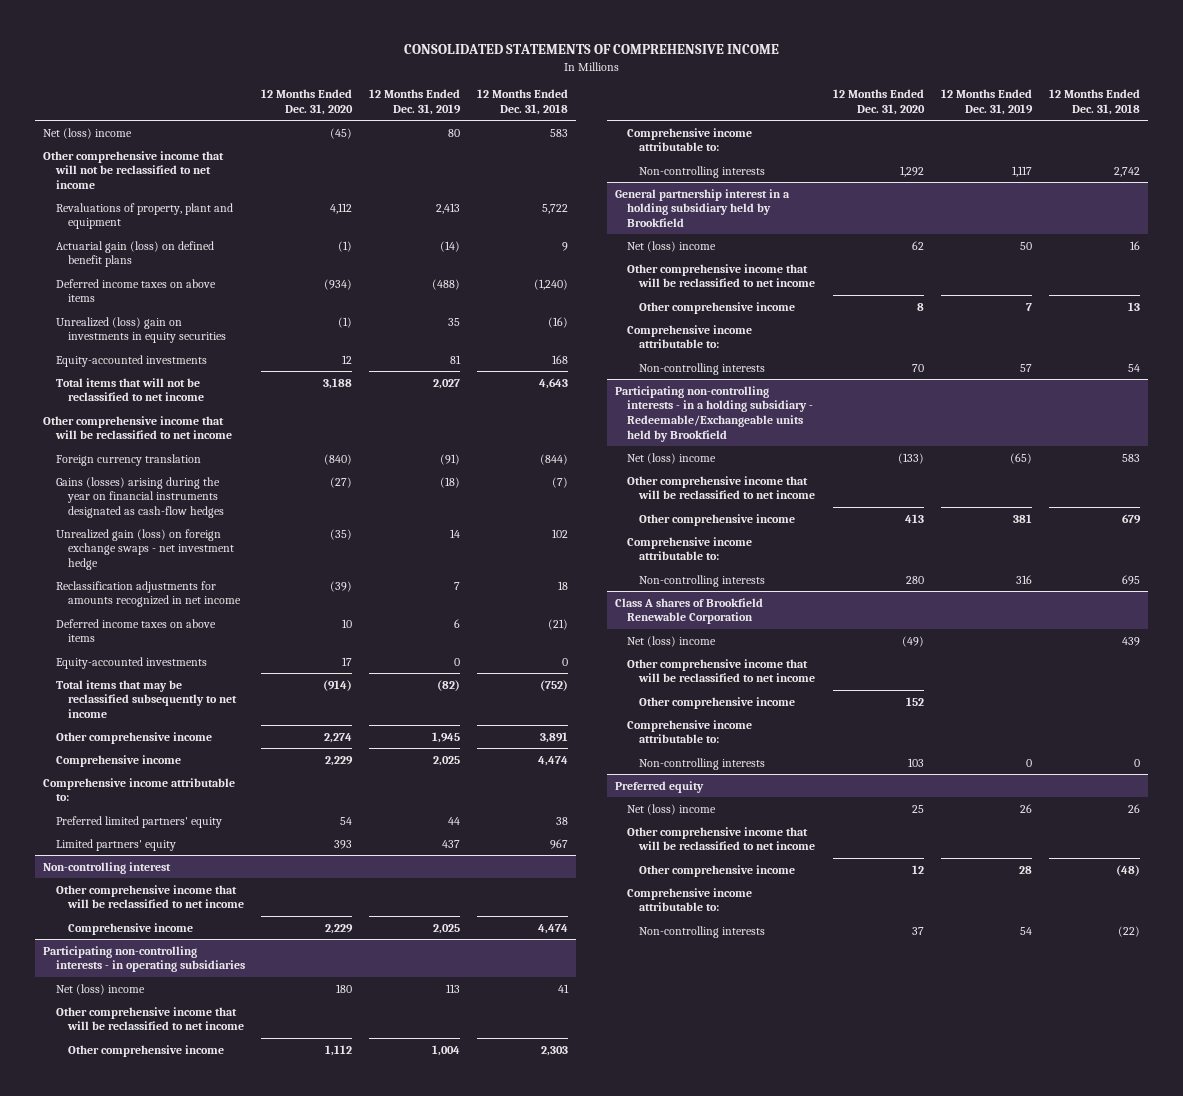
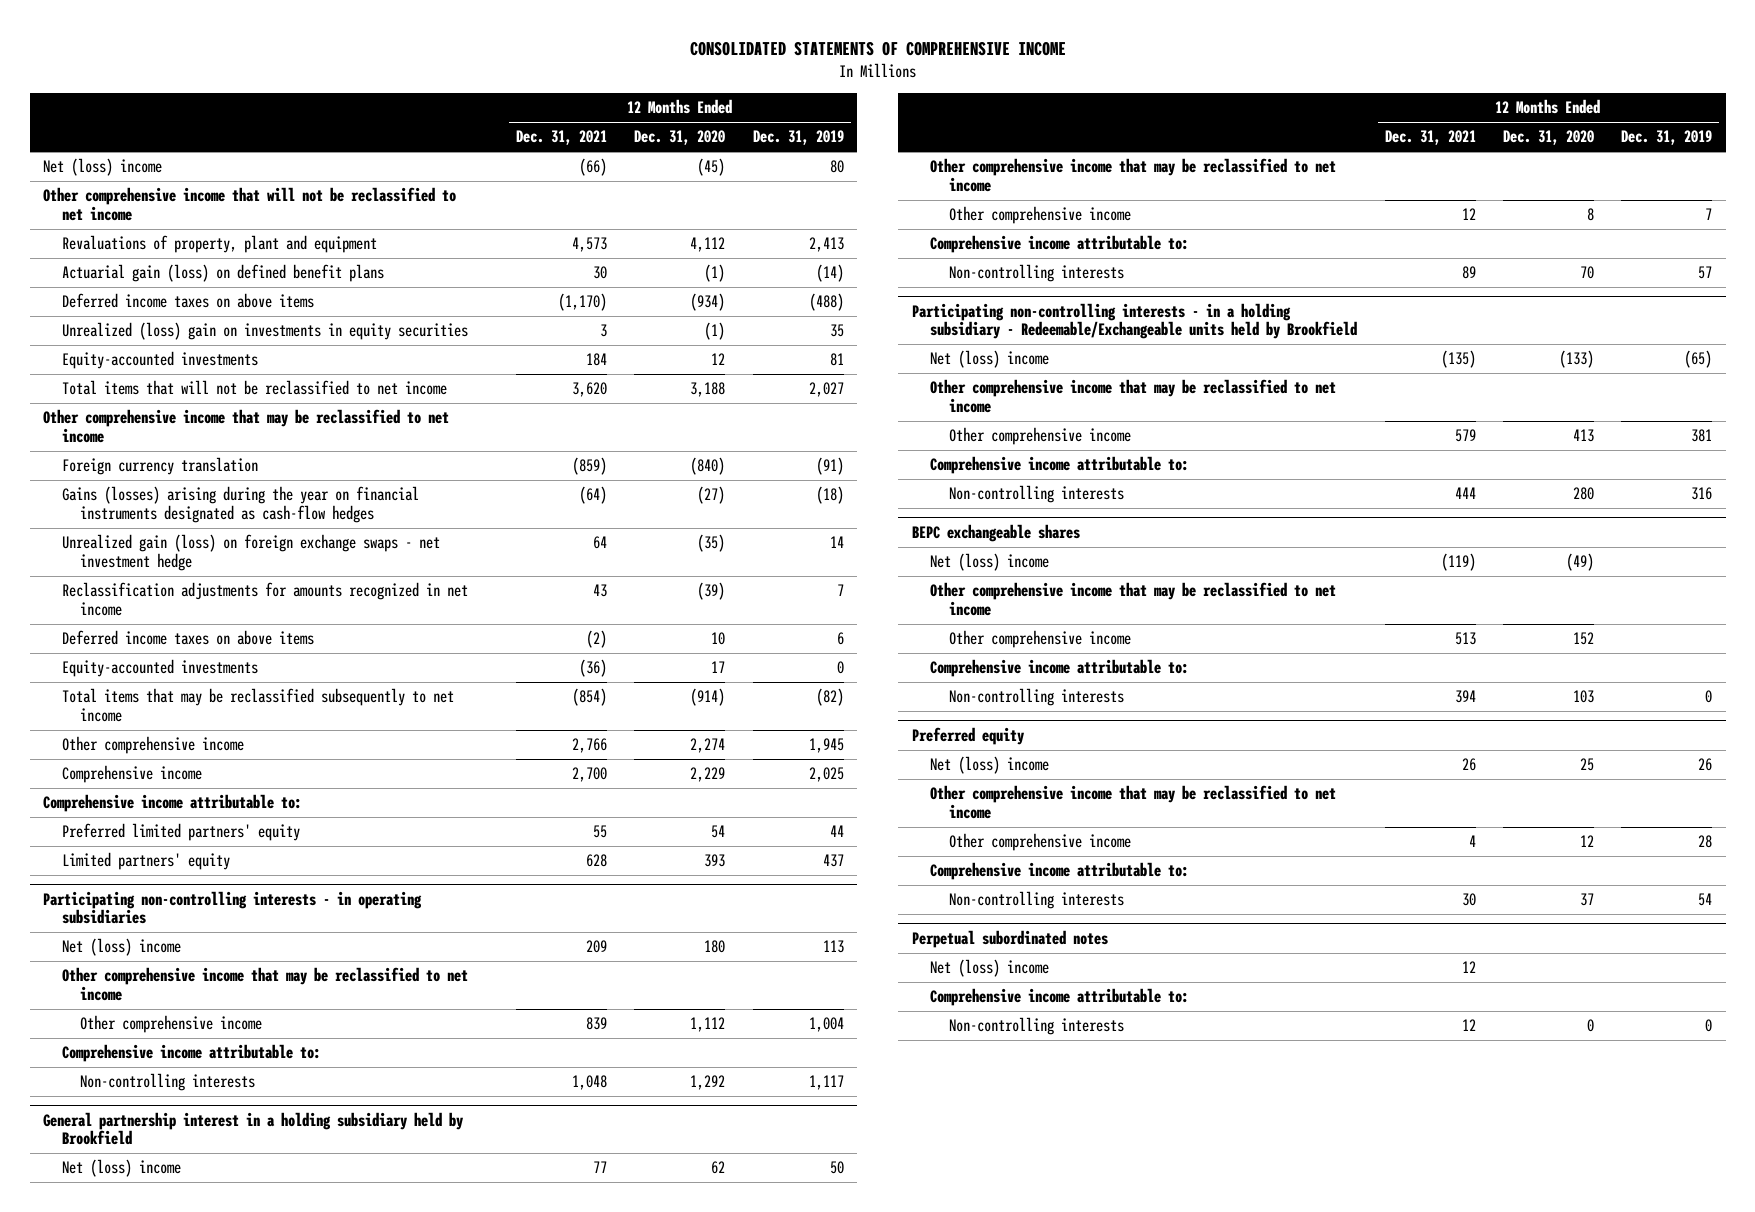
[476,89,568,116] 12 Months Ended Dec. 31, 2018 -> none
none -> [516,130,608,146] Dec. 31, 2021
[43,415,232,440] Other comprehensive income that will be reclassified to net income -> [43,409,450,444] Other comprehensive income that may be reclassified to net income
[43,861,172,874] Non-controlling interest -> none
[55,884,244,909] Other comprehensive income that will be reclassified to net income -> none
[67,922,193,935] Comprehensive income -> none
[55,1006,244,1031] Other comprehensive income that will be reclassified to net income -> [61,967,468,1002] Other comprehensive income that may be reclassified to net income
[627,263,816,288] Other comprehensive income that will be reclassified to net income -> [930,158,1337,193] Other comprehensive income that may be reclassified to net income
[627,475,816,500] Other comprehensive income that will be reclassified to net income -> [930,379,1337,414] Other comprehensive income that may be reclassified to net income
[615,597,764,625] Class A shares of Brookfield Renewable Corporation -> none
none -> [911,523,1080,542] BEPC exchangeable shares
[627,658,816,683] Other comprehensive income that will be reclassified to net income -> [930,582,1337,617] Other comprehensive income that may be reclassified to net income
[627,826,816,851] Other comprehensive income that will be reclassified to net income -> [930,785,1337,820] Other comprehensive income that may be reclassified to net income
none -> [911,929,1108,948] Perpetual subordinated notes
none -> [930,959,1050,978] Net (loss) income
none -> [930,988,1190,1007] Comprehensive income attributable to:
none -> [948,1017,1124,1036] Non-controlling interests

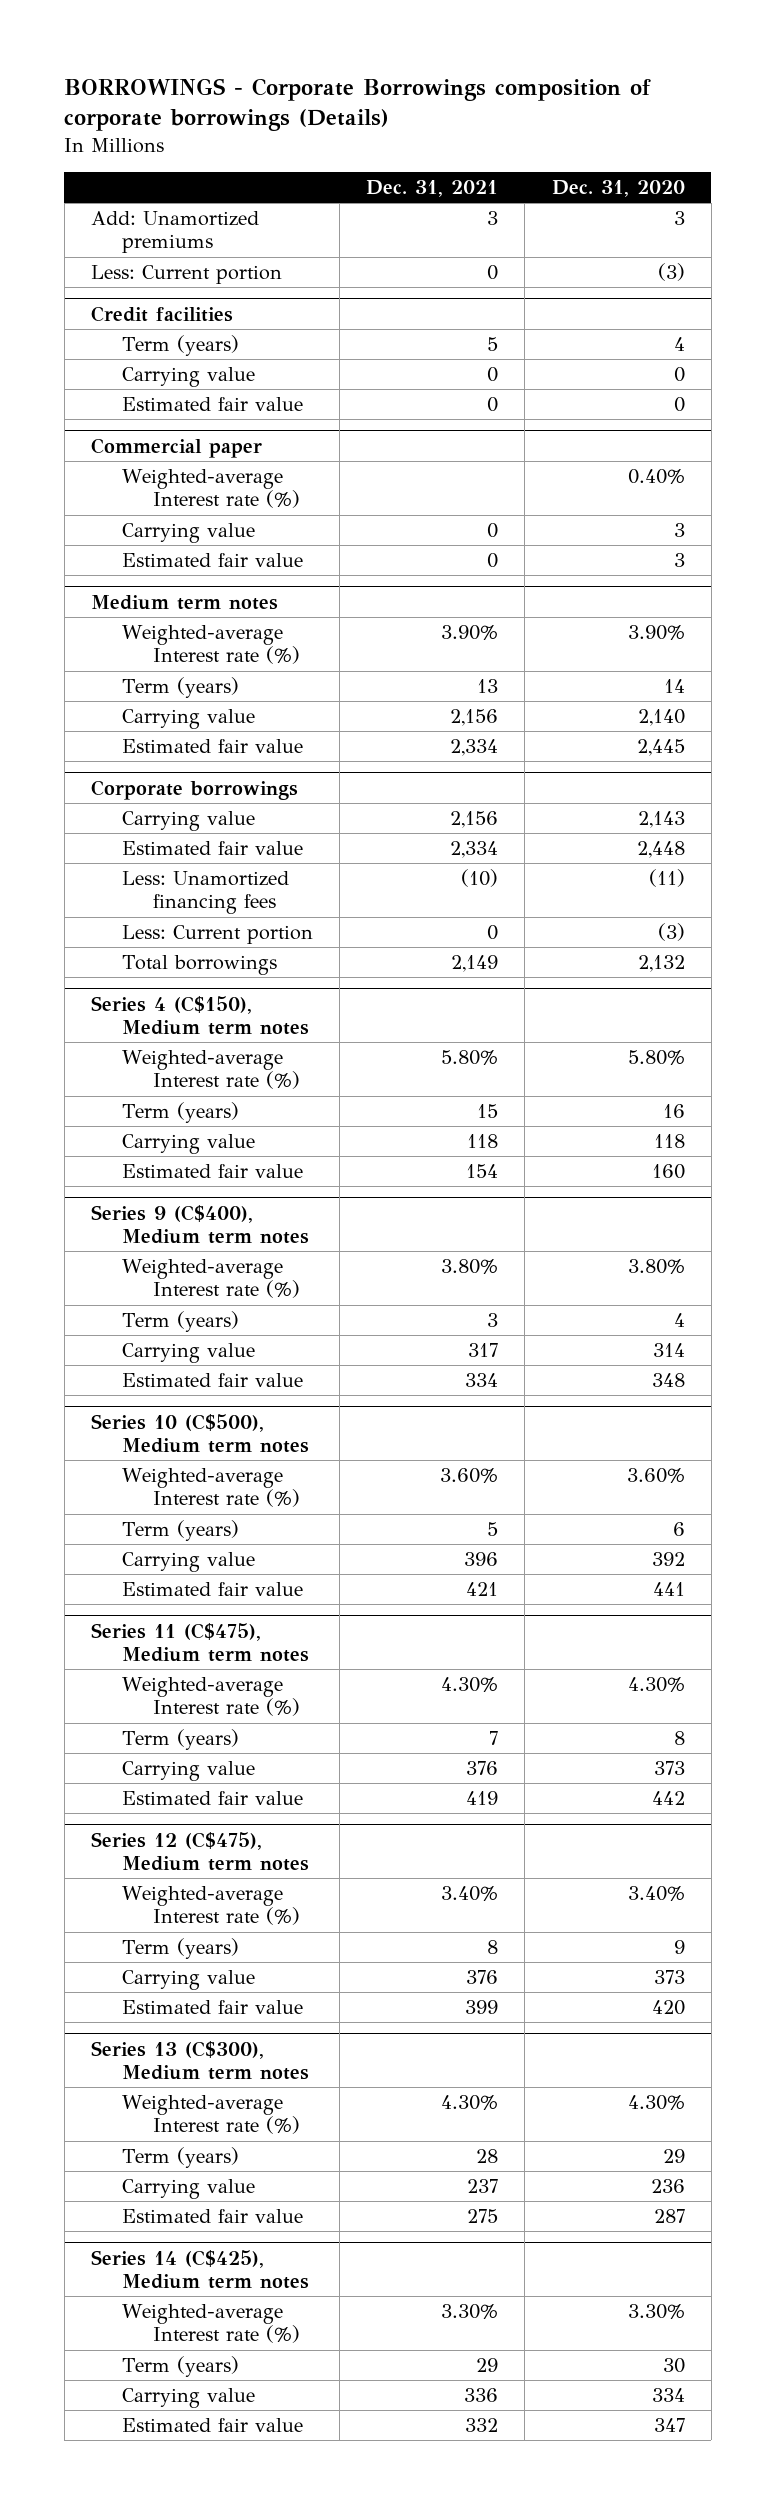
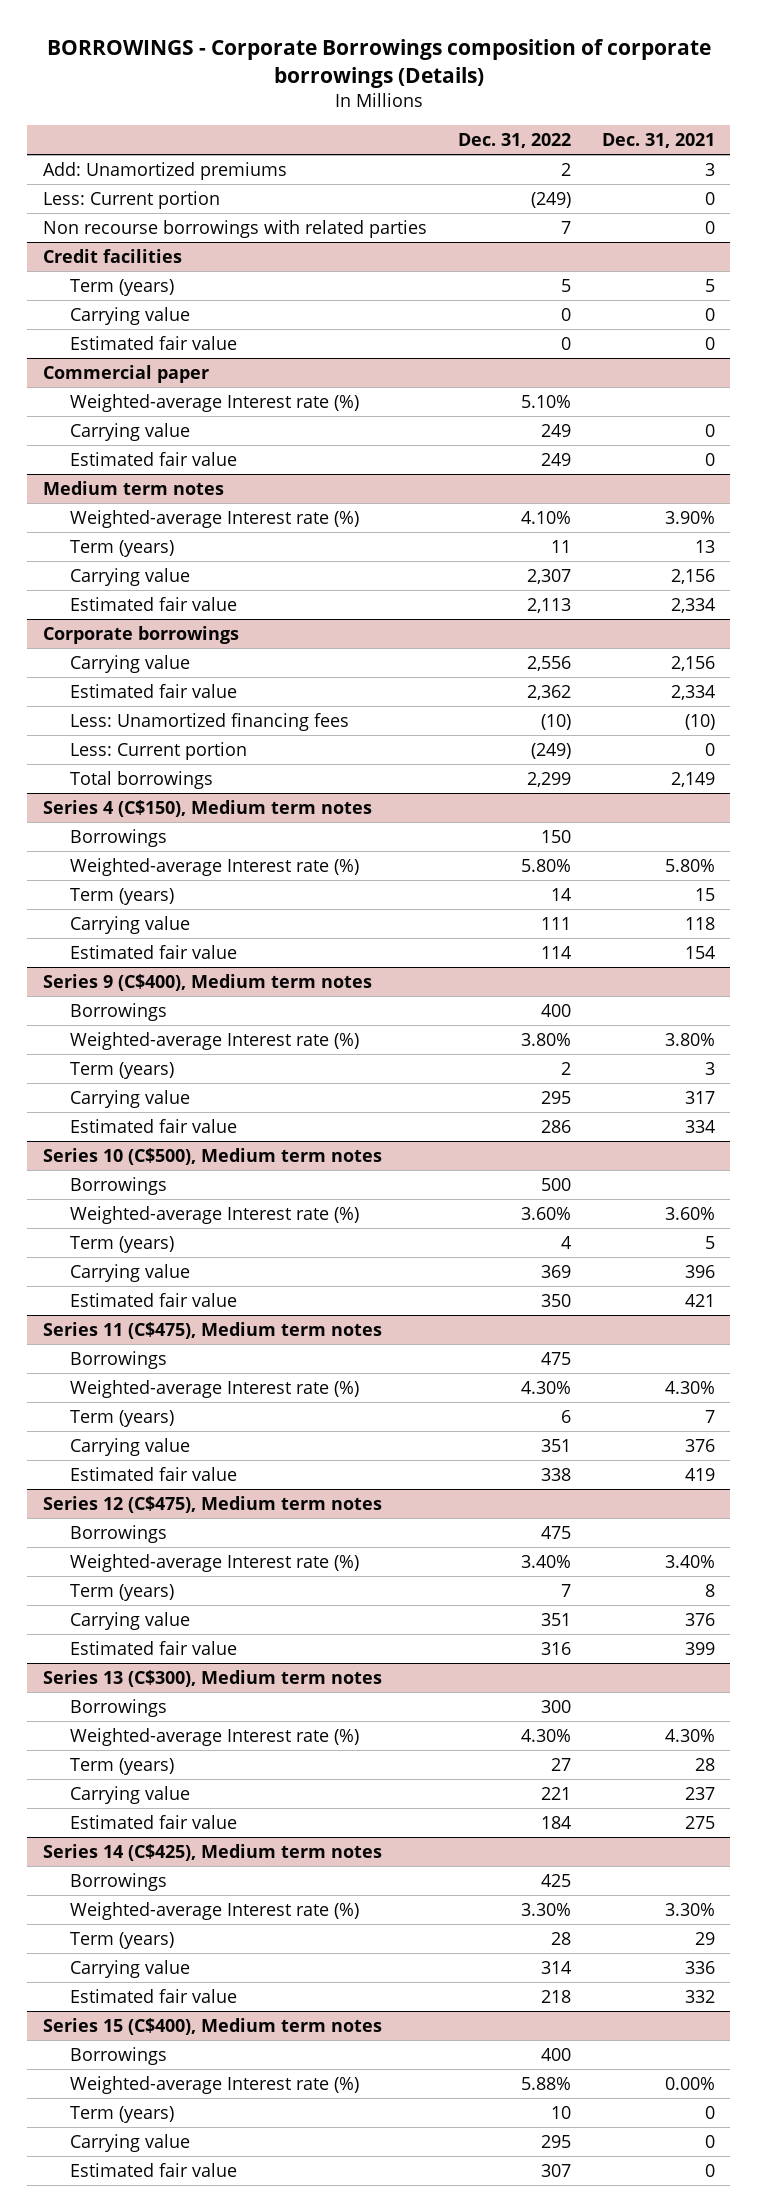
[551,179,685,197] Dec. 31, 2020 -> none
none -> [457,133,571,149] Dec. 31, 2022
none -> [42,219,427,238] Non recourse borrowings with related parties
none -> [70,828,168,847] Borrowings
none -> [70,1002,168,1021] Borrowings
none -> [70,1176,168,1195] Borrowings
none -> [70,1350,168,1369] Borrowings
none -> [70,1524,168,1543] Borrowings
none -> [70,1698,168,1717] Borrowings
none -> [70,1872,168,1891] Borrowings
none -> [42,2017,382,2035] Series 15 (C$400), Medium term notes
none -> [70,2046,168,2065] Borrowings
none -> [70,2075,360,2094] Weighted-average Interest rate (%)
none -> [70,2105,175,2123] Term (years)
none -> [70,2133,191,2152] Carrying value
none -> [70,2162,238,2177] Estimated fair value

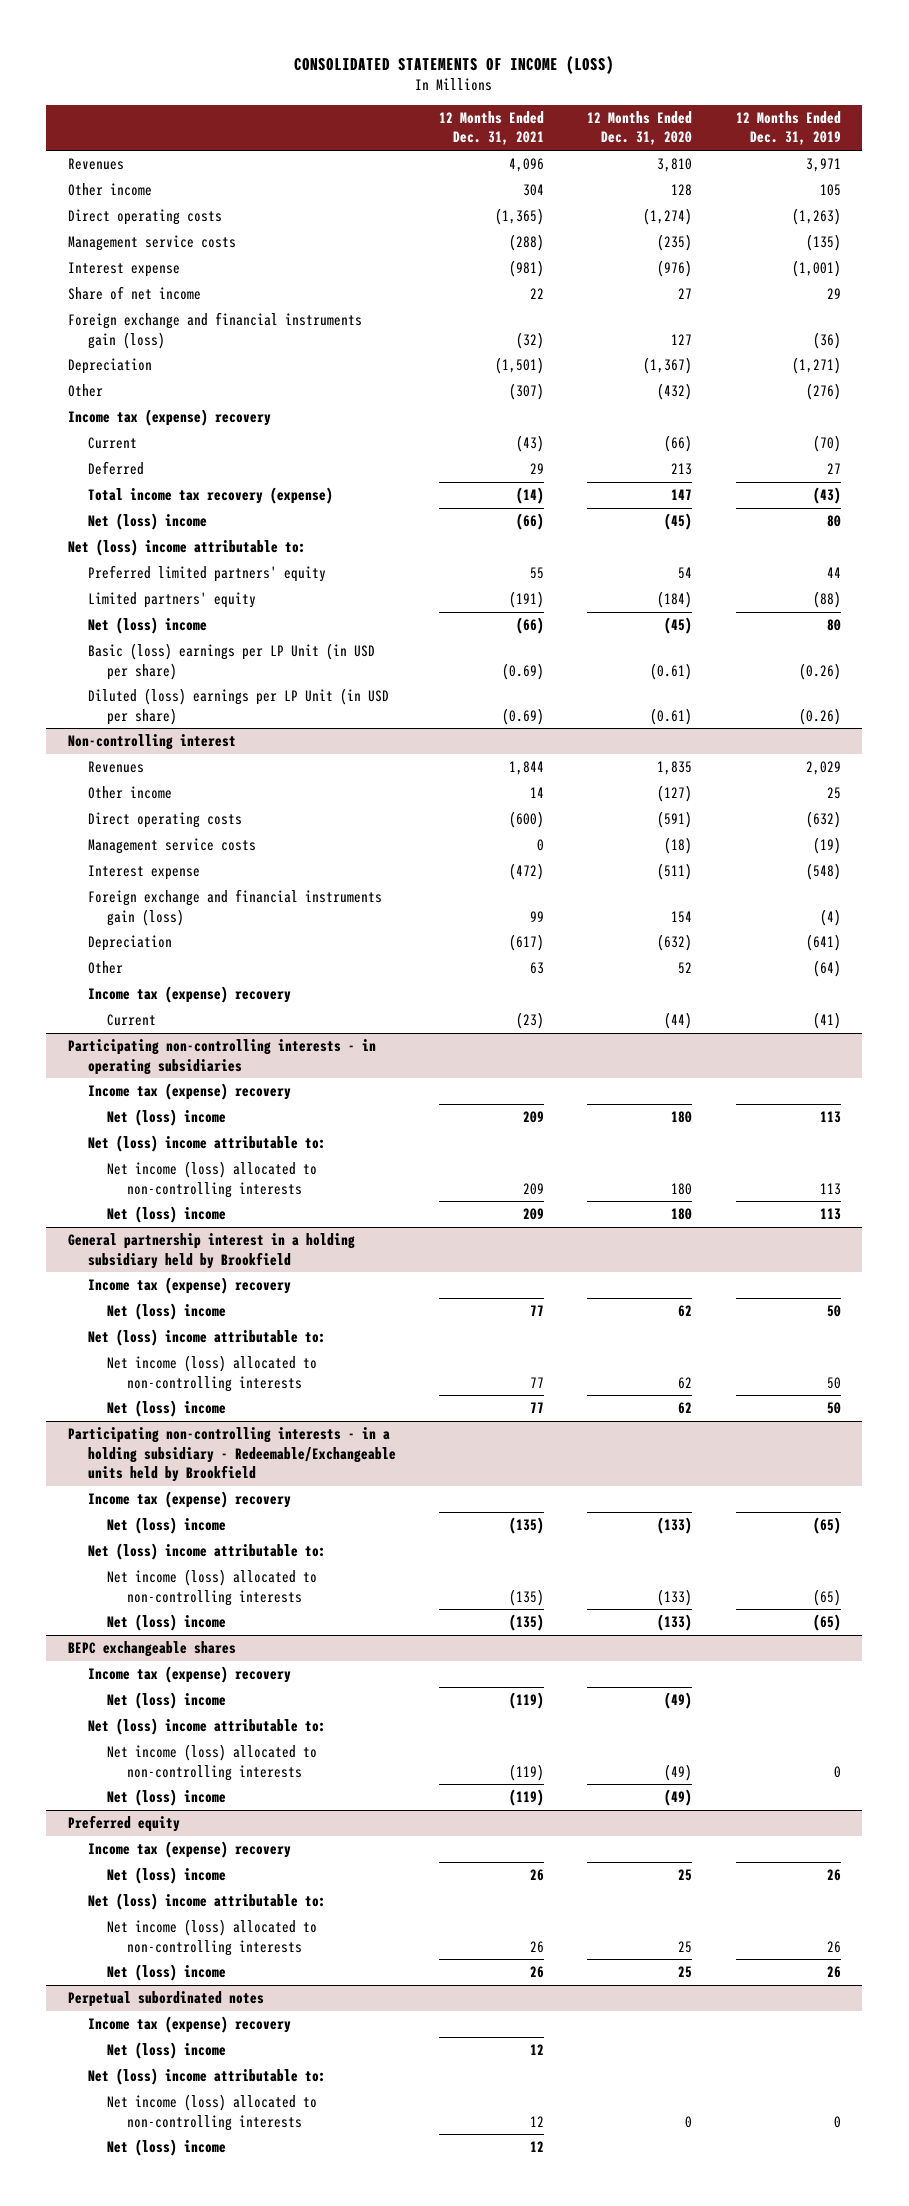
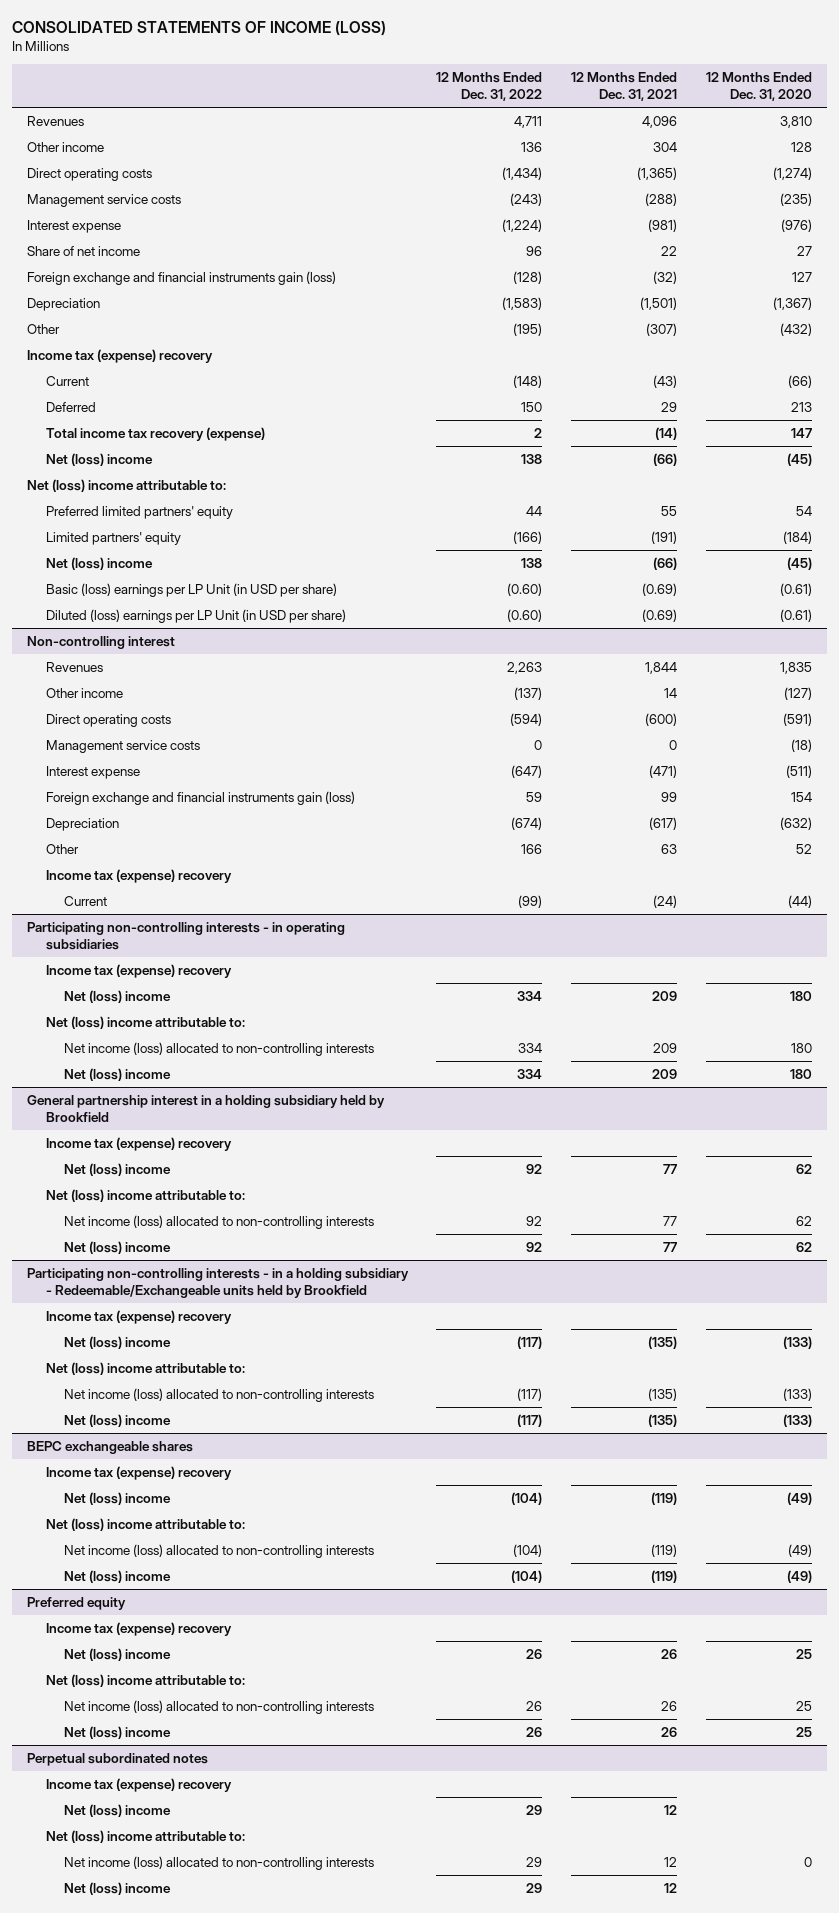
[735,110,841,146] 12 Months Ended Dec. 31, 2019 -> none
none -> [436,72,543,102] 12 Months Ended Dec. 31, 2022
[509,863,545,881] (472) -> [649,764,678,778] (471)
[516,1012,545,1030] (23) -> [653,894,678,908] (24)

